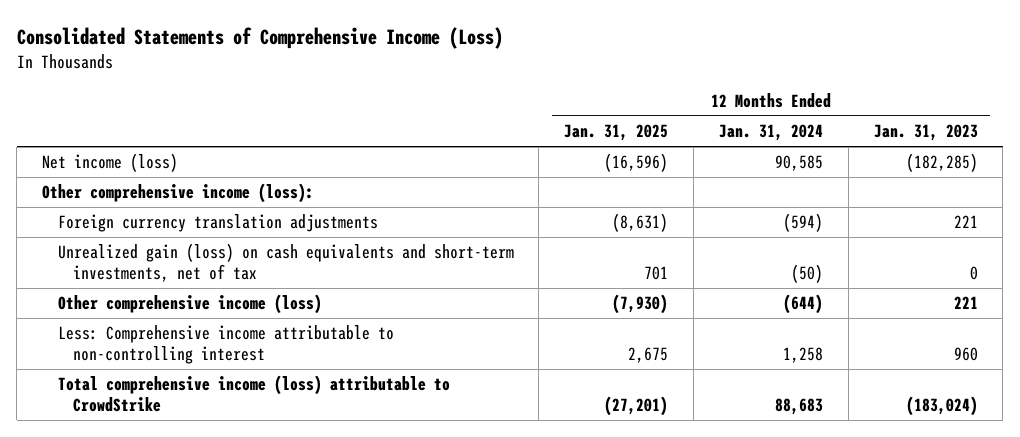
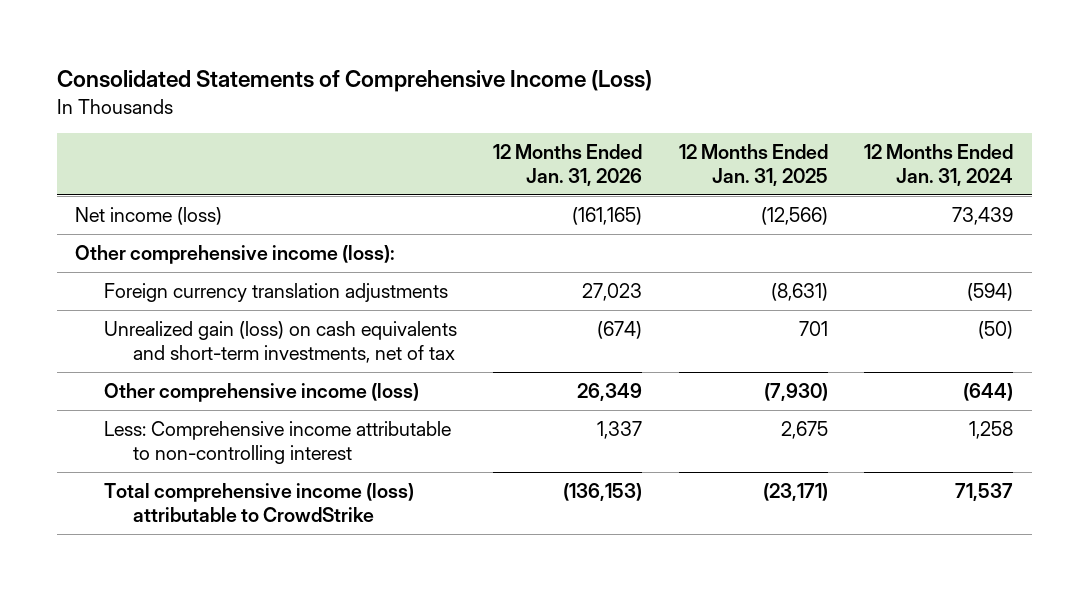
[873,124,978,142] Jan. 31, 2023 -> none
none -> [493,144,643,187] 12 Months Ended Jan. 31, 2026
[604,153,669,173] (16,596) -> [760,207,828,226] (12,566)
[774,155,823,172] 90,585 -> [952,207,1014,226] 73,439
[604,396,669,417] (27,201) -> [762,483,828,502] (23,171)
[774,398,823,416] 88,683 -> [955,483,1014,502] 71,537

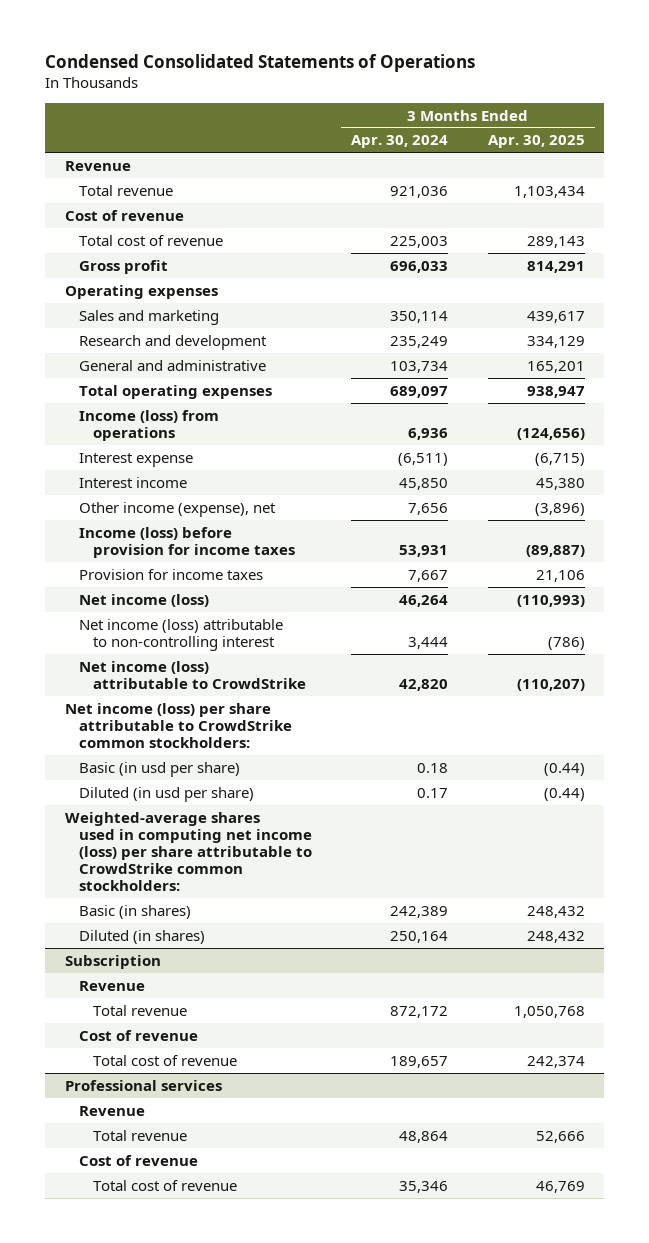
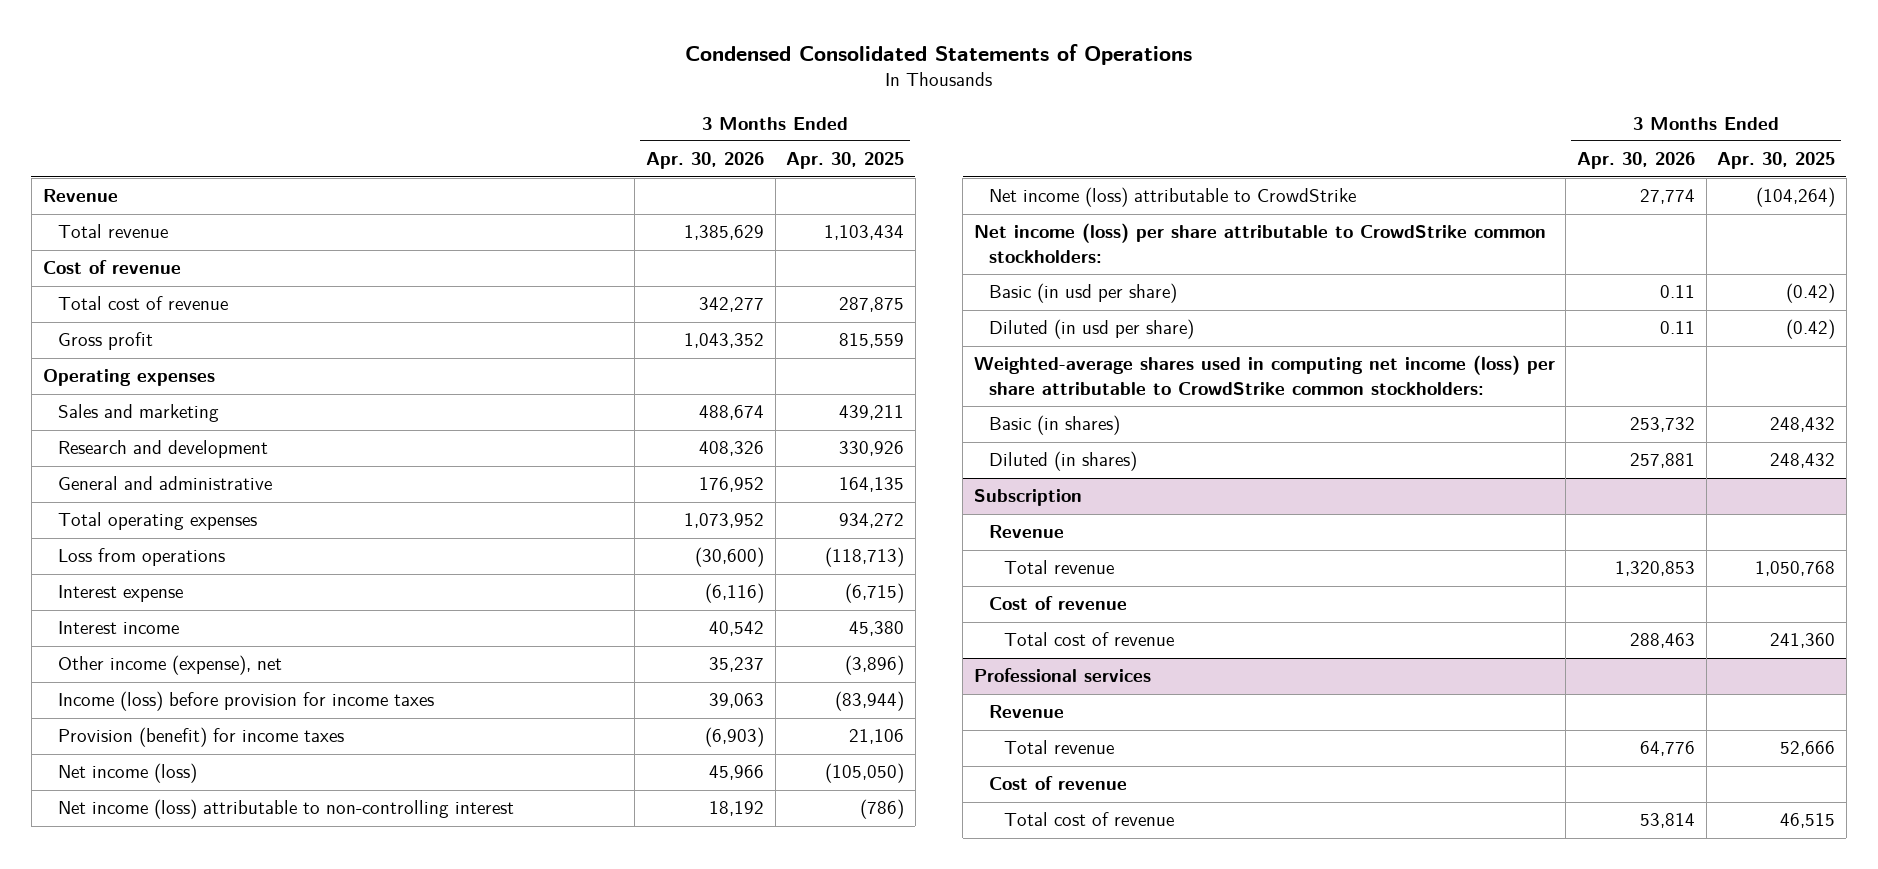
[351,135,449,149] Apr. 30, 2024 -> none
none -> [645,152,764,170] Apr. 30, 2026
[526,235,585,248] 289,143 -> [839,297,905,313] 287,875
[526,260,585,273] 814,291 -> [839,333,905,349] 815,559
[526,310,585,323] 439,617 -> [839,405,905,421] 439,211
[526,335,585,348] 334,129 -> [839,441,905,457] 330,926
[526,360,585,373] 165,201 -> [839,477,905,493] 164,135
[526,385,585,398] 938,947 -> [839,513,905,529] 934,272
[78,409,219,441] Income (loss) from operations -> [57,548,225,567] Loss from operations
[516,427,585,440] (124,656) -> [825,547,905,568] (118,713)
[525,544,585,557] (89,887) -> [835,691,905,712] (83,944)
[78,568,263,580] Provision for income taxes -> [57,727,344,748] Provision (benefit) for income taxes
[516,594,585,607] (110,993) -> [825,763,905,784] (105,050)
[516,678,585,691] (110,207) -> [1756,187,1836,208] (104,264)
[543,762,585,776] (0.44) -> [1786,283,1836,304] (0.42)
[543,787,585,801] (0.44) -> [1786,319,1836,340] (0.42)
[526,1055,585,1068] 242,374 -> [1770,633,1836,649] 241,360
[535,1180,585,1193] 46,769 -> [1780,813,1836,829] 46,515

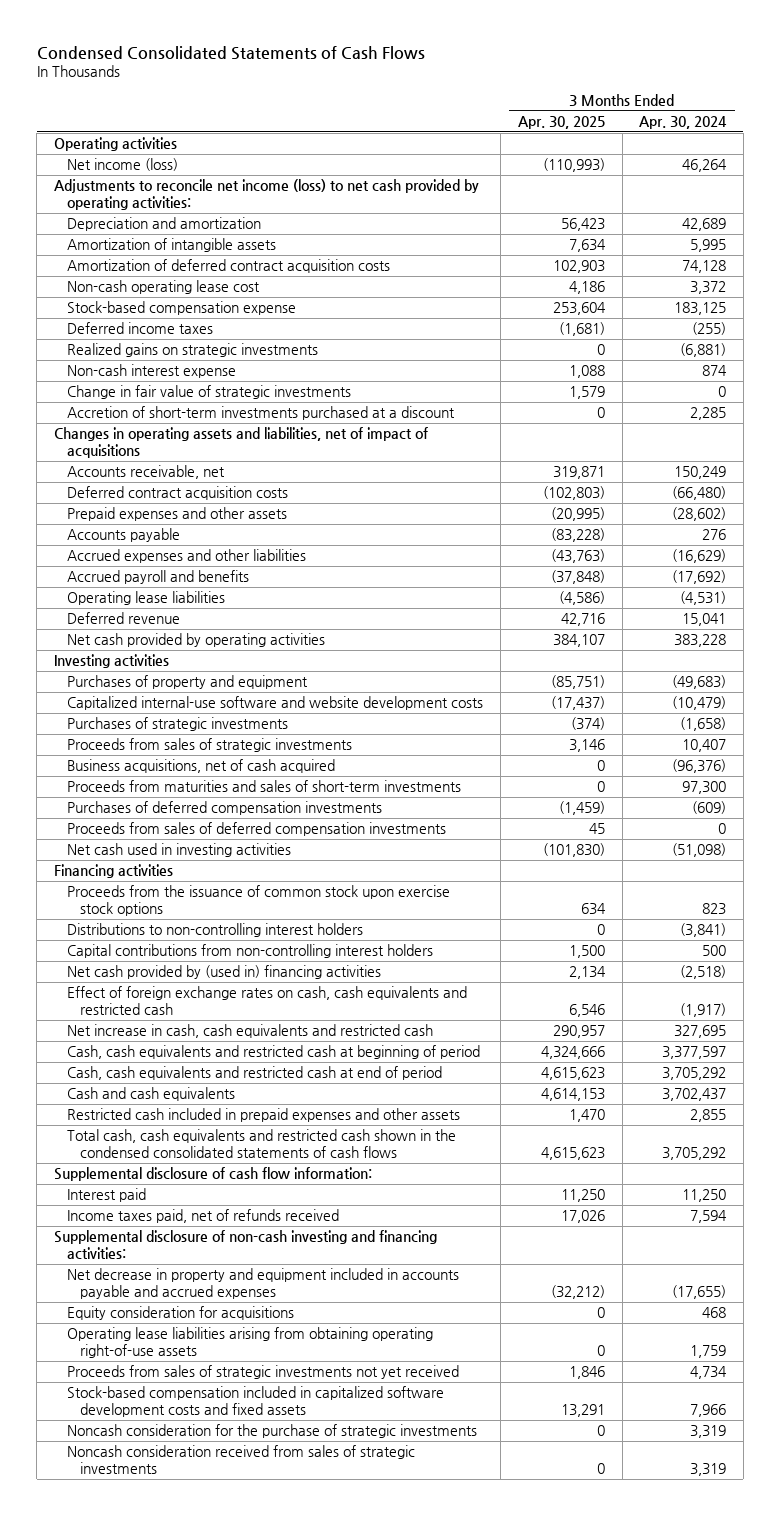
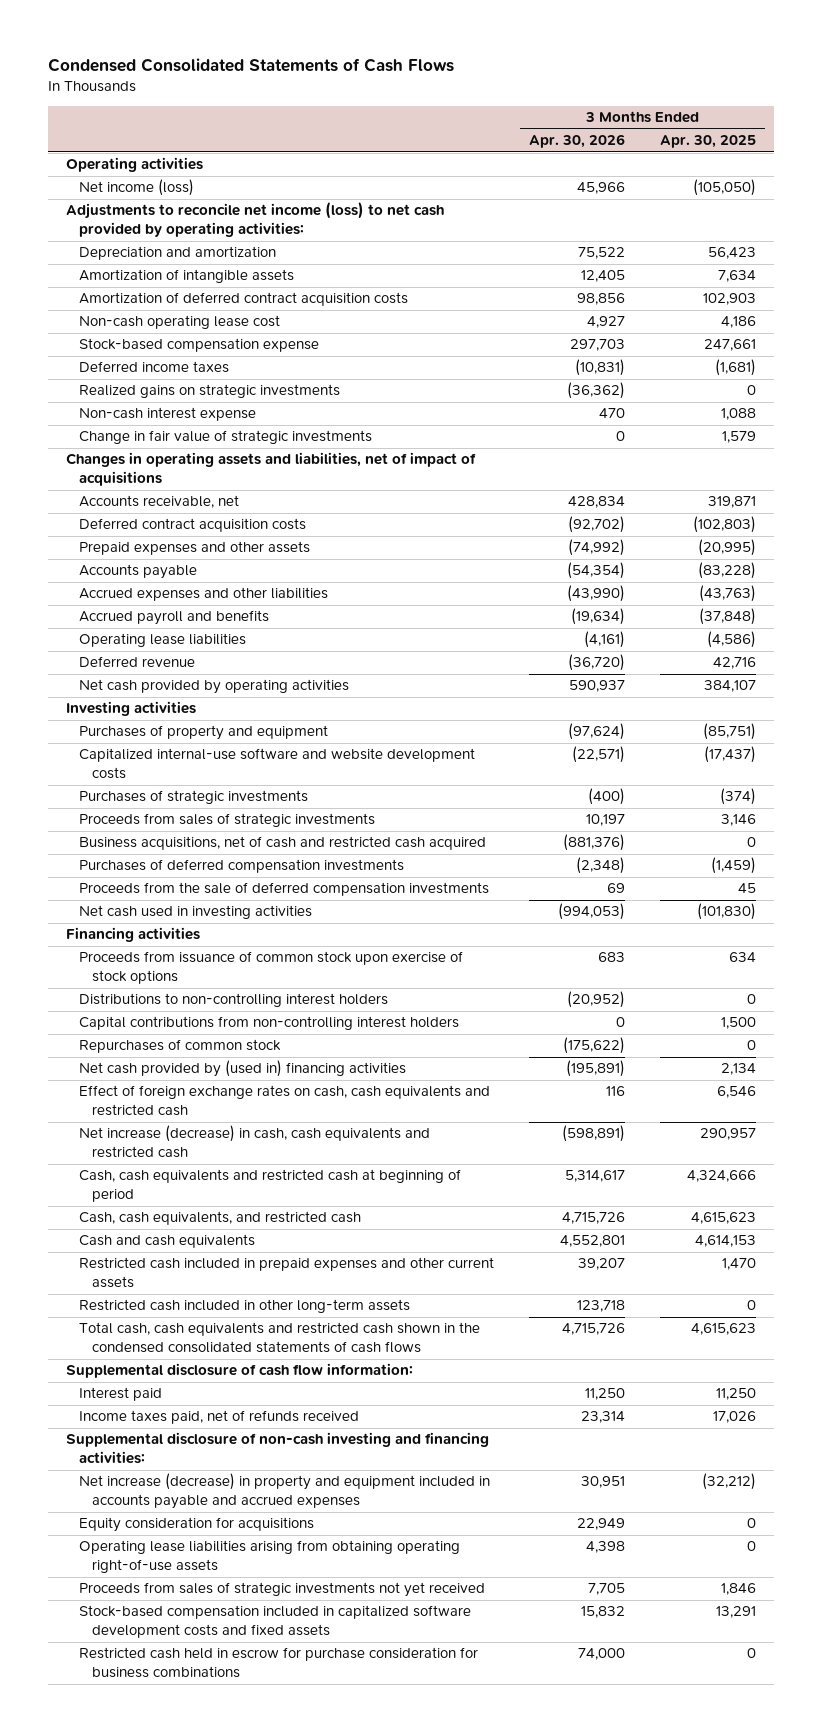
[639,115,728,129] Apr. 30, 2024 -> none
none -> [529,134,626,149] Apr. 30, 2026
[542,158,605,173] (110,993) -> [693,179,757,197] (105,050)
[552,302,606,316] 253,604 -> [704,339,757,352] 247,661
[67,406,456,421] Accretion of short-term investments purchased at a discount -> none
[67,780,462,793] Proceeds from maturities and sales of short-term investments -> none
[67,759,336,774] Business acquisitions, net of cash acquired -> [79,836,487,851] Business acquisitions, net of cash and restricted cash acquired
[67,822,447,837] Proceeds from sales of deferred compensation investments -> [79,882,490,897] Proceeds from the sale of deferred compensation investments
[67,885,451,917] Proceeds from the issuance of common stock upon exercise stock options -> [79,951,464,985] Proceeds from issuance of common stock upon exercise of stock options
none -> [79,1039,282,1054] Repurchases of common stock
[67,1024,434,1039] Net increase in cash, cash equivalents and restricted cash -> [79,1125,431,1159] Net increase (decrease) in cash, cash equivalents and restricted cash
[67,1066,443,1081] Cash, cash equivalents and restricted cash at end of period -> [79,1211,362,1226] Cash, cash equivalents, and restricted cash
[67,1108,461,1123] Restricted cash included in prepaid expenses and other assets -> [79,1257,495,1289] Restricted cash included in prepaid expenses and other current assets
none -> [79,1299,411,1314] Restricted cash included in other long-term assets
[67,1268,460,1300] Net decrease in property and equipment included in accounts payable and accrued expenses -> [79,1473,491,1510] Net increase (decrease) in property and equipment included in accounts payable and accrued expenses
[67,1424,478,1439] Noncash consideration for the purchase of strategic investments -> none
[67,1445,416,1475] Noncash consideration received from sales of strategic investments -> none
none -> [79,1647,479,1679] Restricted cash held in escrow for purchase consideration for business combinations

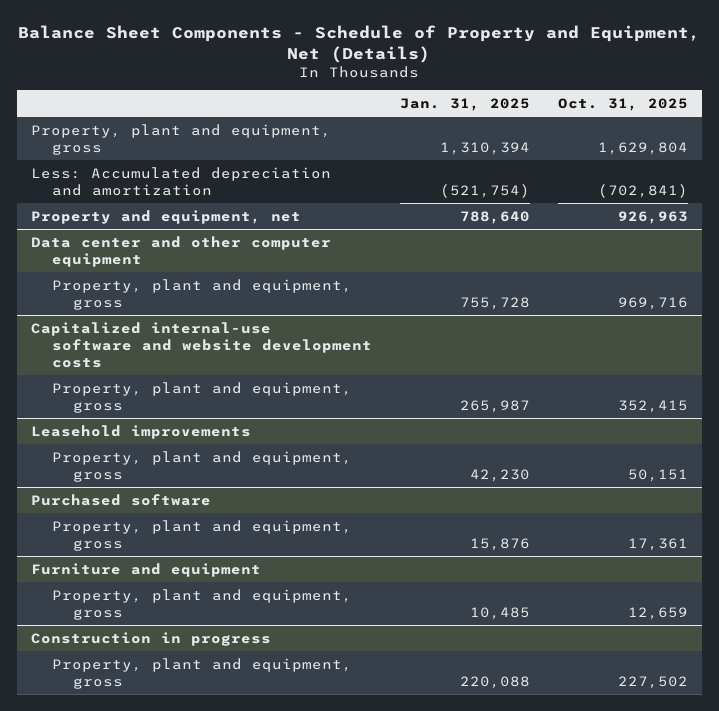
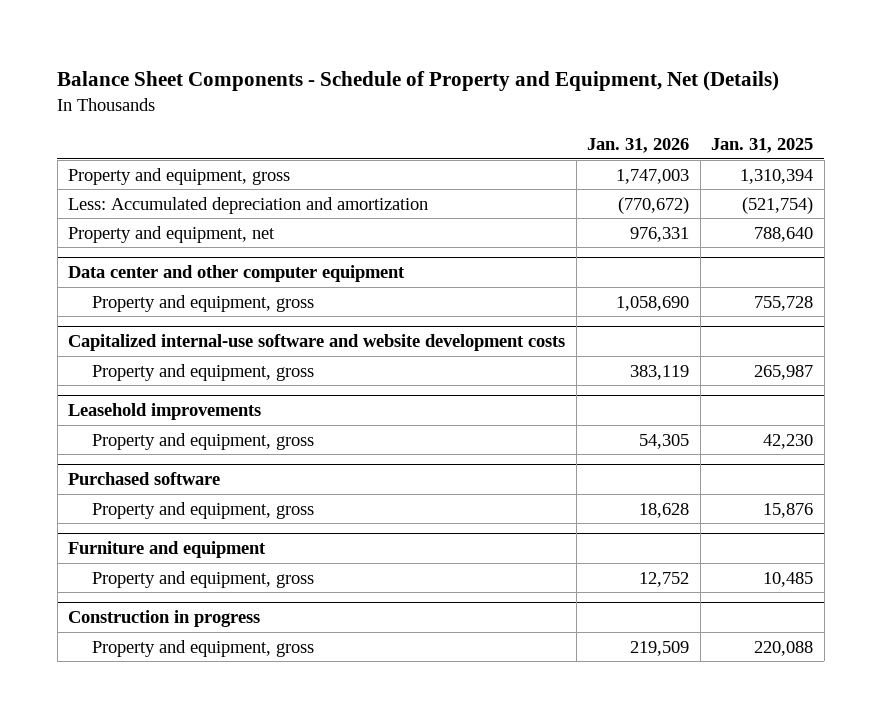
[557,97,688,111] Oct. 31, 2025 -> none
none -> [587,138,690,154] Jan. 31, 2026
[31,123,332,155] Property, plant and equipment, gross -> [68,167,291,185] Property and equipment, gross
[51,278,352,310] Property, plant and equipment, gross -> [92,294,315,312] Property and equipment, gross
[51,381,352,413] Property, plant and equipment, gross -> [92,363,315,381] Property and equipment, gross
[51,450,352,482] Property, plant and equipment, gross -> [92,432,315,450] Property and equipment, gross
[51,519,352,551] Property, plant and equipment, gross -> [92,501,315,519] Property and equipment, gross
[51,588,352,620] Property, plant and equipment, gross -> [92,570,315,588] Property and equipment, gross
[51,657,352,689] Property, plant and equipment, gross -> [92,639,315,657] Property and equipment, gross

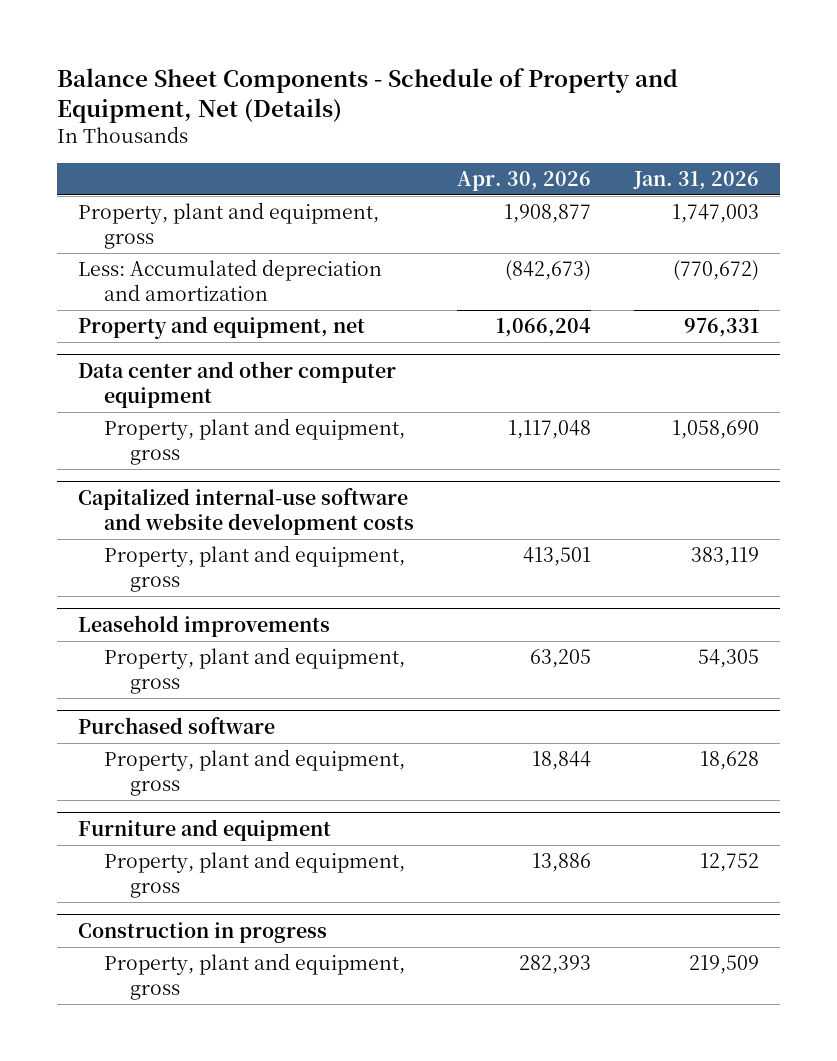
[711,138,814,154] Jan. 31, 2025 -> none
none -> [457,170,592,191] Apr. 30, 2026
[68,167,291,185] Property and equipment, gross -> [78,202,380,250] Property, plant and equipment, gross
[92,294,315,312] Property and equipment, gross -> [104,418,406,466] Property, plant and equipment, gross
[92,363,315,381] Property and equipment, gross -> [104,545,406,593] Property, plant and equipment, gross
[92,432,315,450] Property and equipment, gross -> [104,647,406,695] Property, plant and equipment, gross
[92,501,315,519] Property and equipment, gross -> [104,749,406,797] Property, plant and equipment, gross
[92,570,315,588] Property and equipment, gross -> [104,851,406,899] Property, plant and equipment, gross
[92,639,315,657] Property and equipment, gross -> [104,953,406,1001] Property, plant and equipment, gross

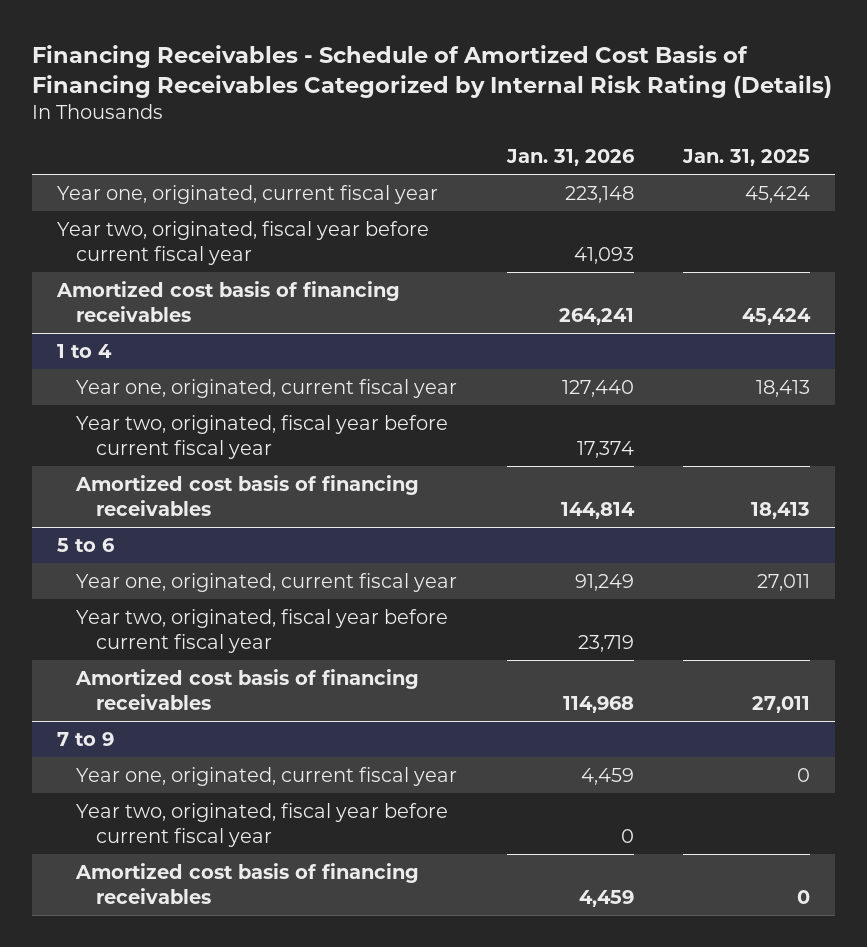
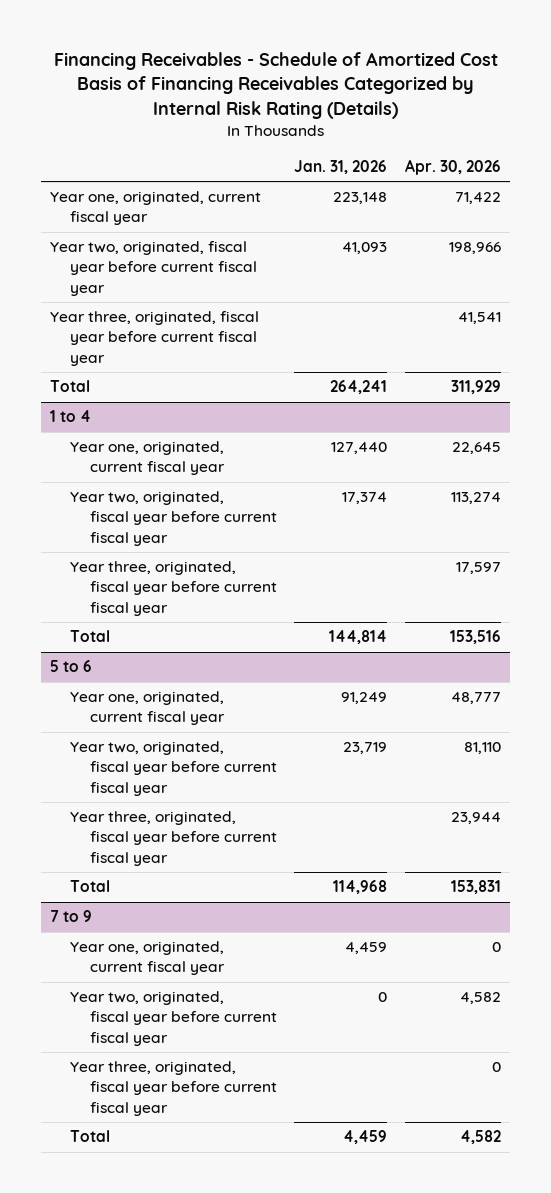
[682,149,811,167] Jan. 31, 2025 -> none
none -> [404,159,501,176] Apr. 30, 2026
none -> [50,311,260,366] Year three, originated, fiscal year before current fiscal year
[55,280,400,322] Amortized cost basis of financing receivables -> [50,380,91,393] Total
none -> [70,561,277,616] Year three, originated, fiscal year before current fiscal year
[75,474,420,516] Amortized cost basis of financing receivables -> [70,630,111,643] Total
none -> [70,811,277,866] Year three, originated, fiscal year before current fiscal year
[75,668,420,710] Amortized cost basis of financing receivables -> [70,880,111,893] Total
none -> [70,1061,277,1116] Year three, originated, fiscal year before current fiscal year
[75,862,420,904] Amortized cost basis of financing receivables -> [70,1130,111,1143] Total

